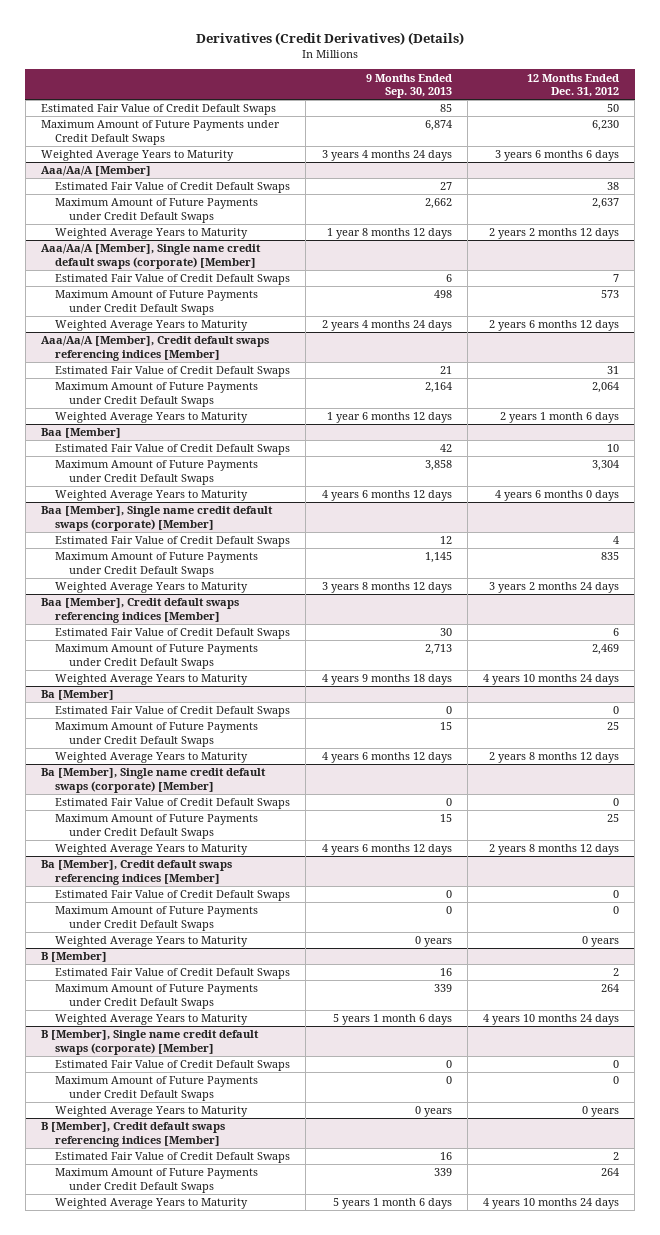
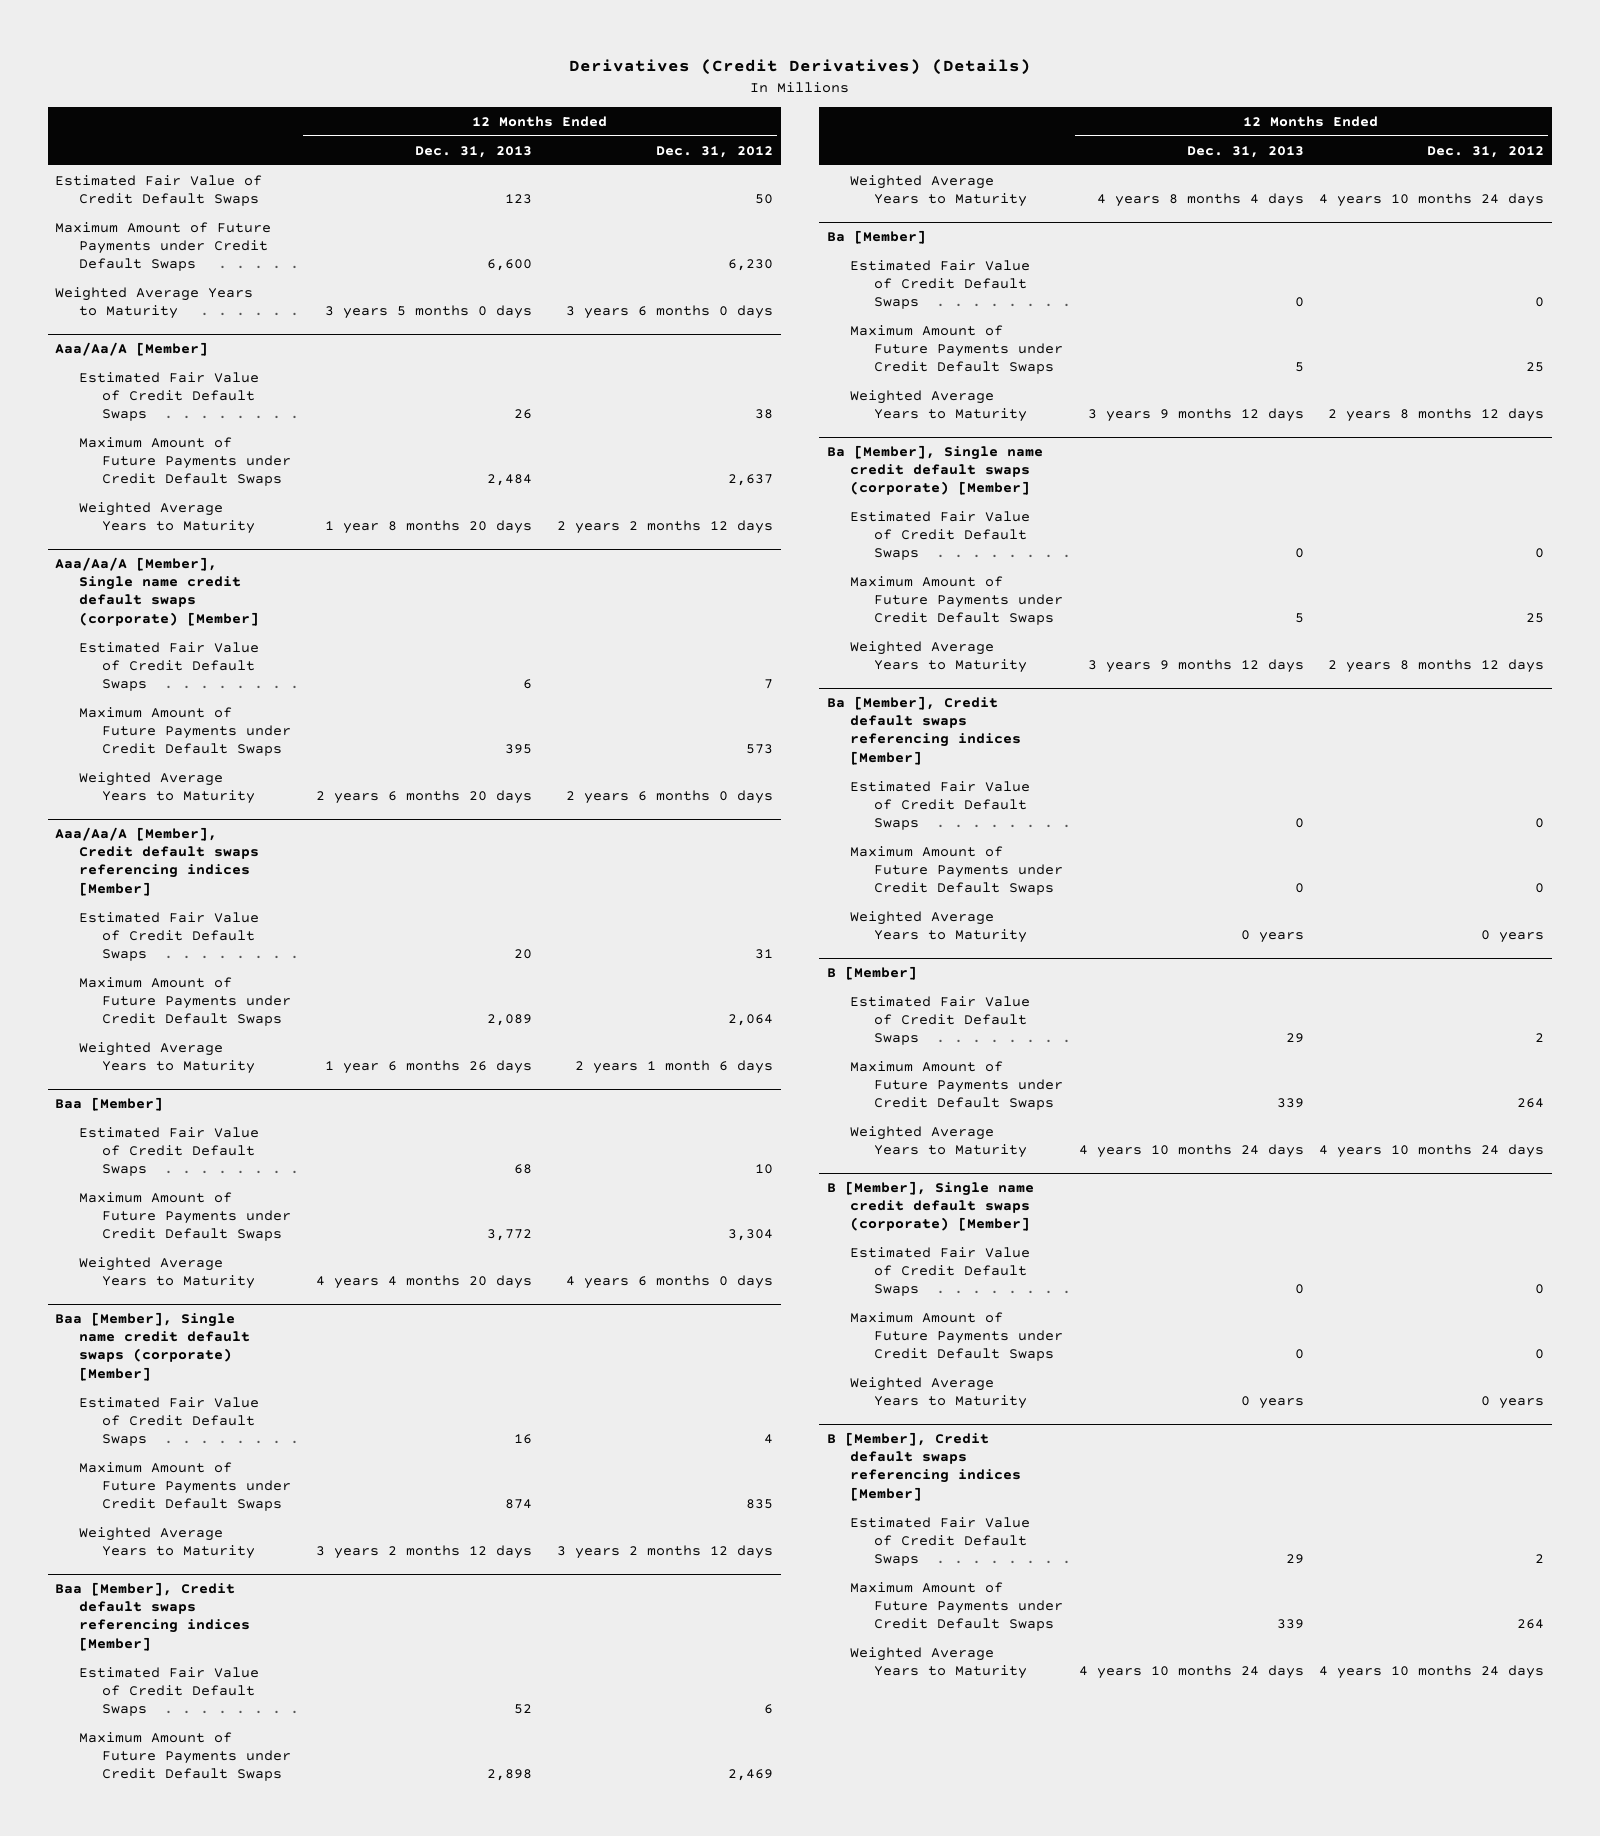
[365,73,452,99] 9 Months Ended Sep. 30, 2013 -> none
none -> [415,145,533,158] Dec. 31, 2013
[495,150,620,162] 3 years 6 months 6 days -> [565,305,773,320] 3 years 6 months 0 days
[489,320,620,332] 2 years 6 months 12 days -> [565,790,773,805] 2 years 6 months 0 days
[489,582,620,594] 3 years 2 months 24 days -> [556,1545,773,1560] 3 years 2 months 12 days

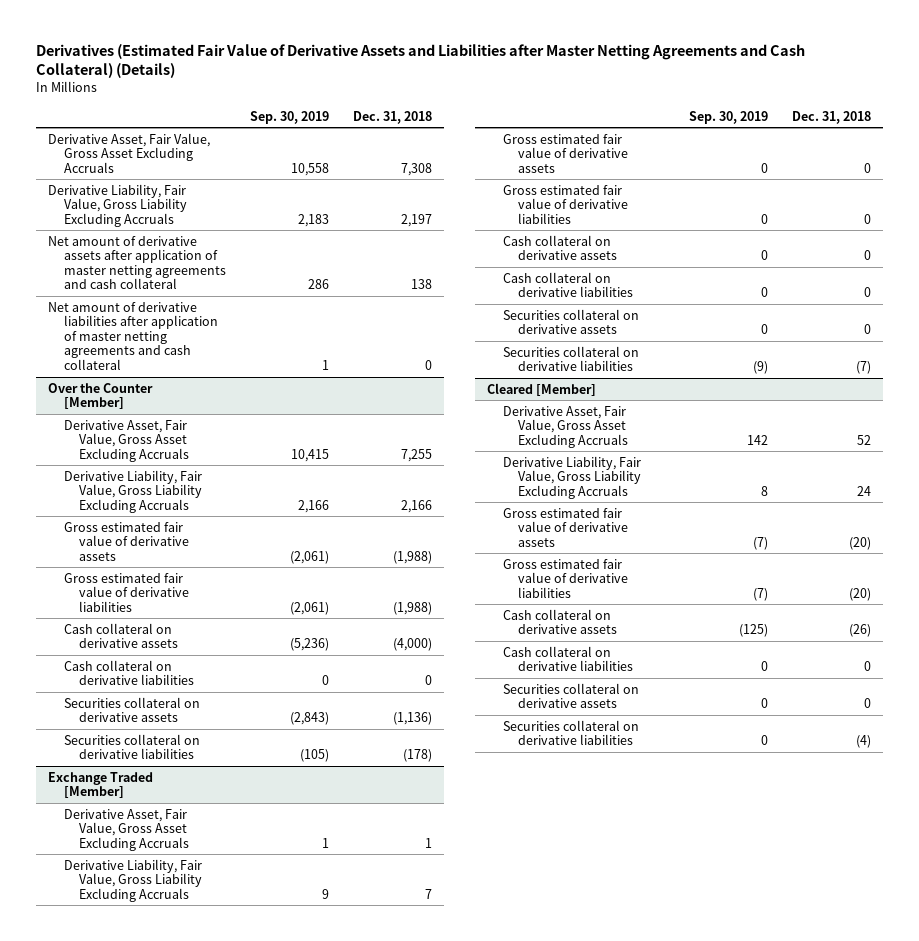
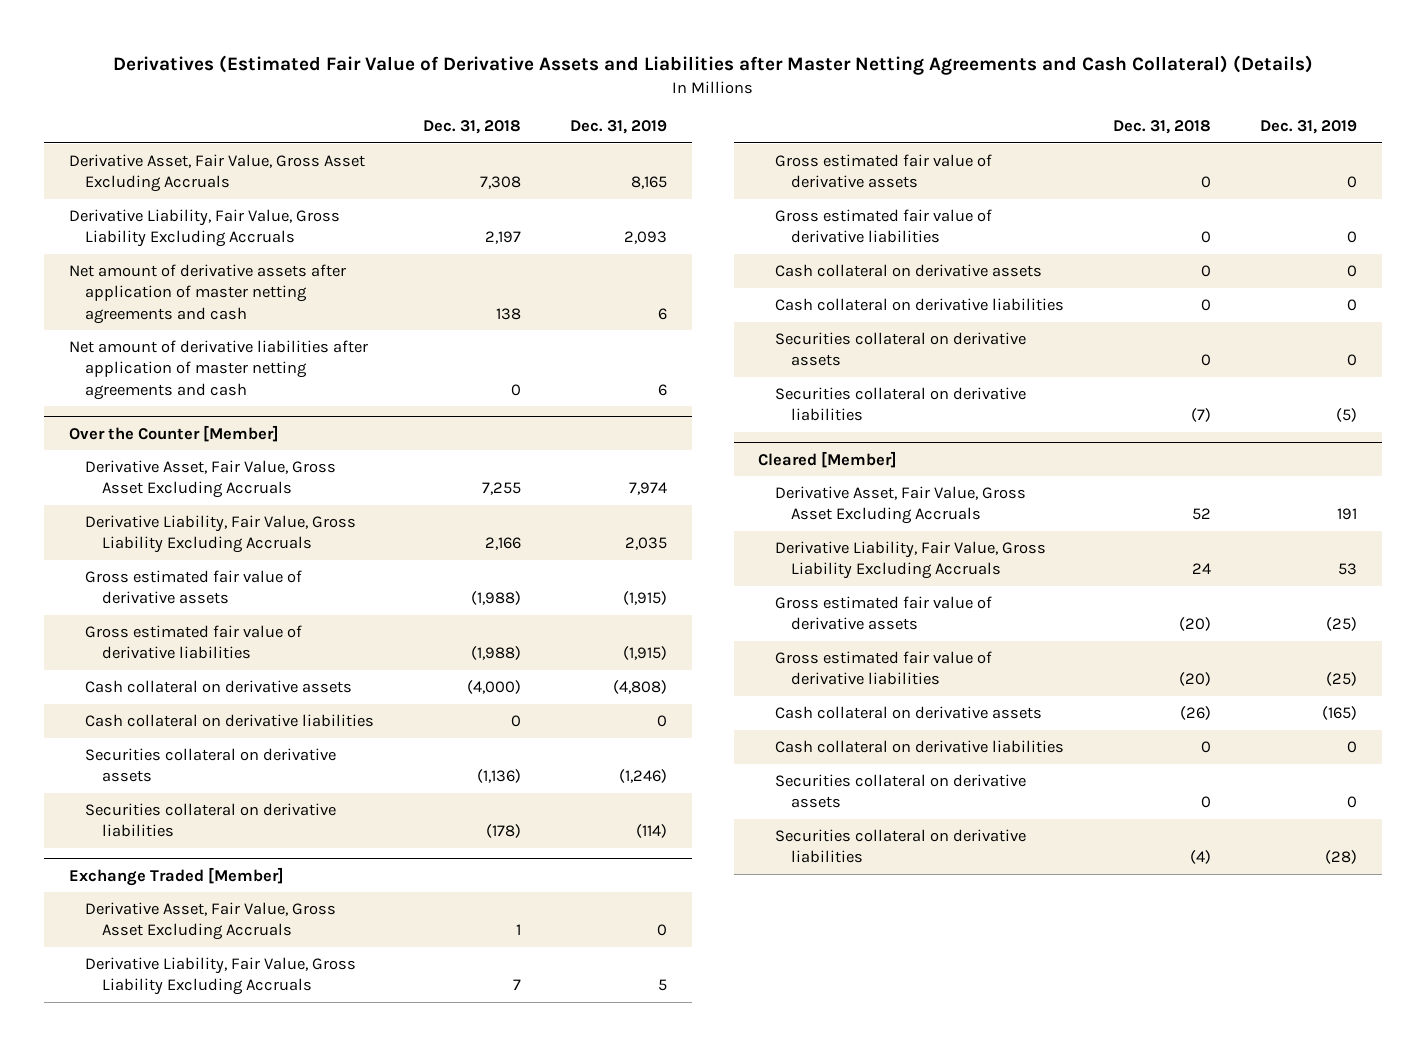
[249,110,329,124] Sep. 30, 2019 -> none
none -> [570,120,668,135] Dec. 31, 2019
[48,235,226,290] Net amount of derivative assets after application of master netting agreements and cash collateral -> [68,264,346,324] Net amount of derivative assets after application of master netting agreements and cash
[48,301,218,371] Net amount of derivative liabilities after application of master netting agreements and cash collateral -> [68,340,368,400] Net amount of derivative liabilities after application of master netting agreements and cash

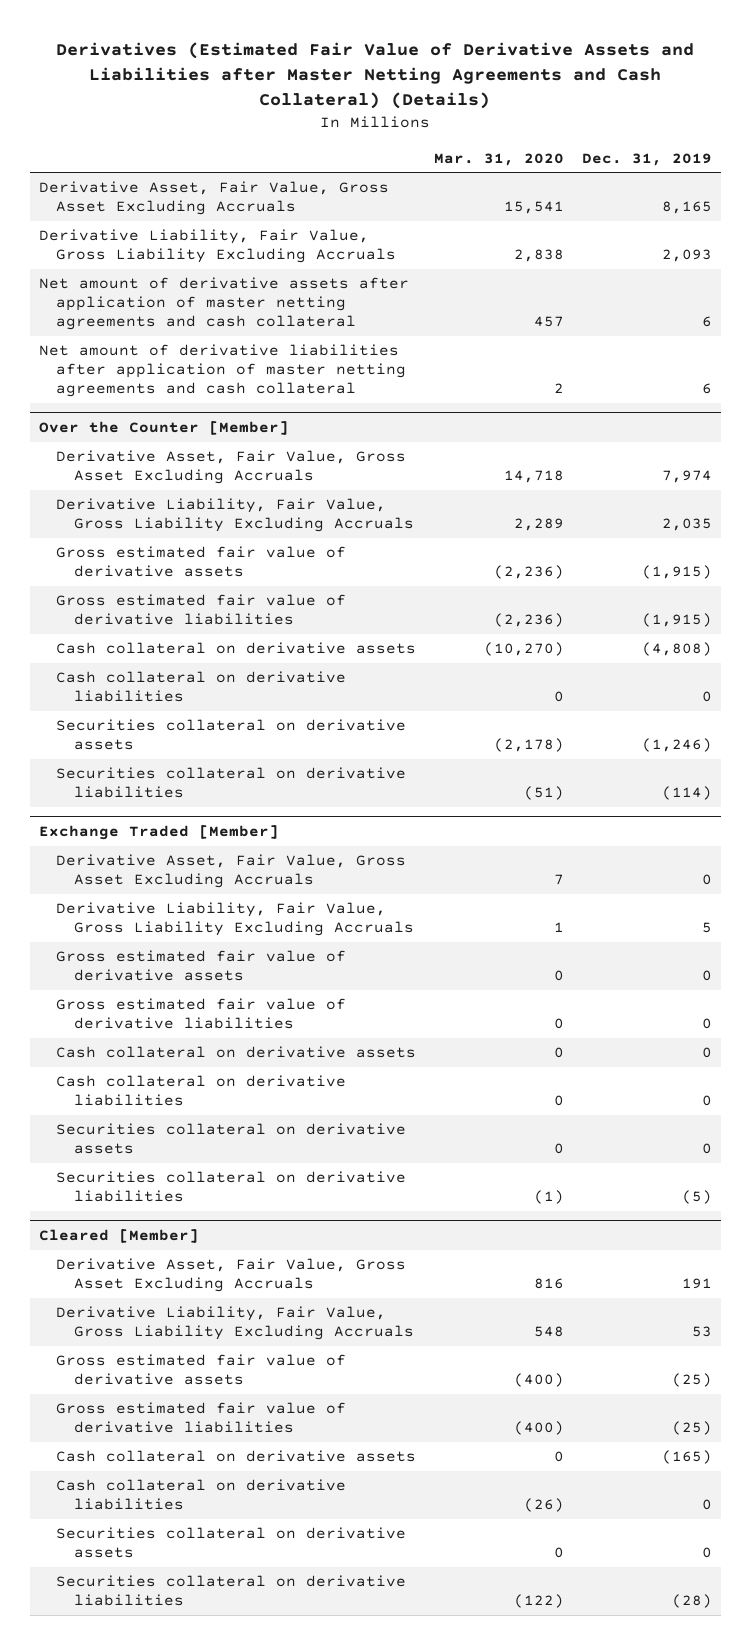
[423,120,522,135] Dec. 31, 2018 -> none
none -> [434,152,565,166] Mar. 31, 2020
[68,264,346,324] Net amount of derivative assets after application of master netting agreements and cash -> [38,277,409,330] Net amount of derivative assets after application of master netting agreements and cash collateral
[68,340,368,400] Net amount of derivative liabilities after application of master netting agreements and cash -> [38,344,407,397] Net amount of derivative liabilities after application of master netting agreements and cash collateral

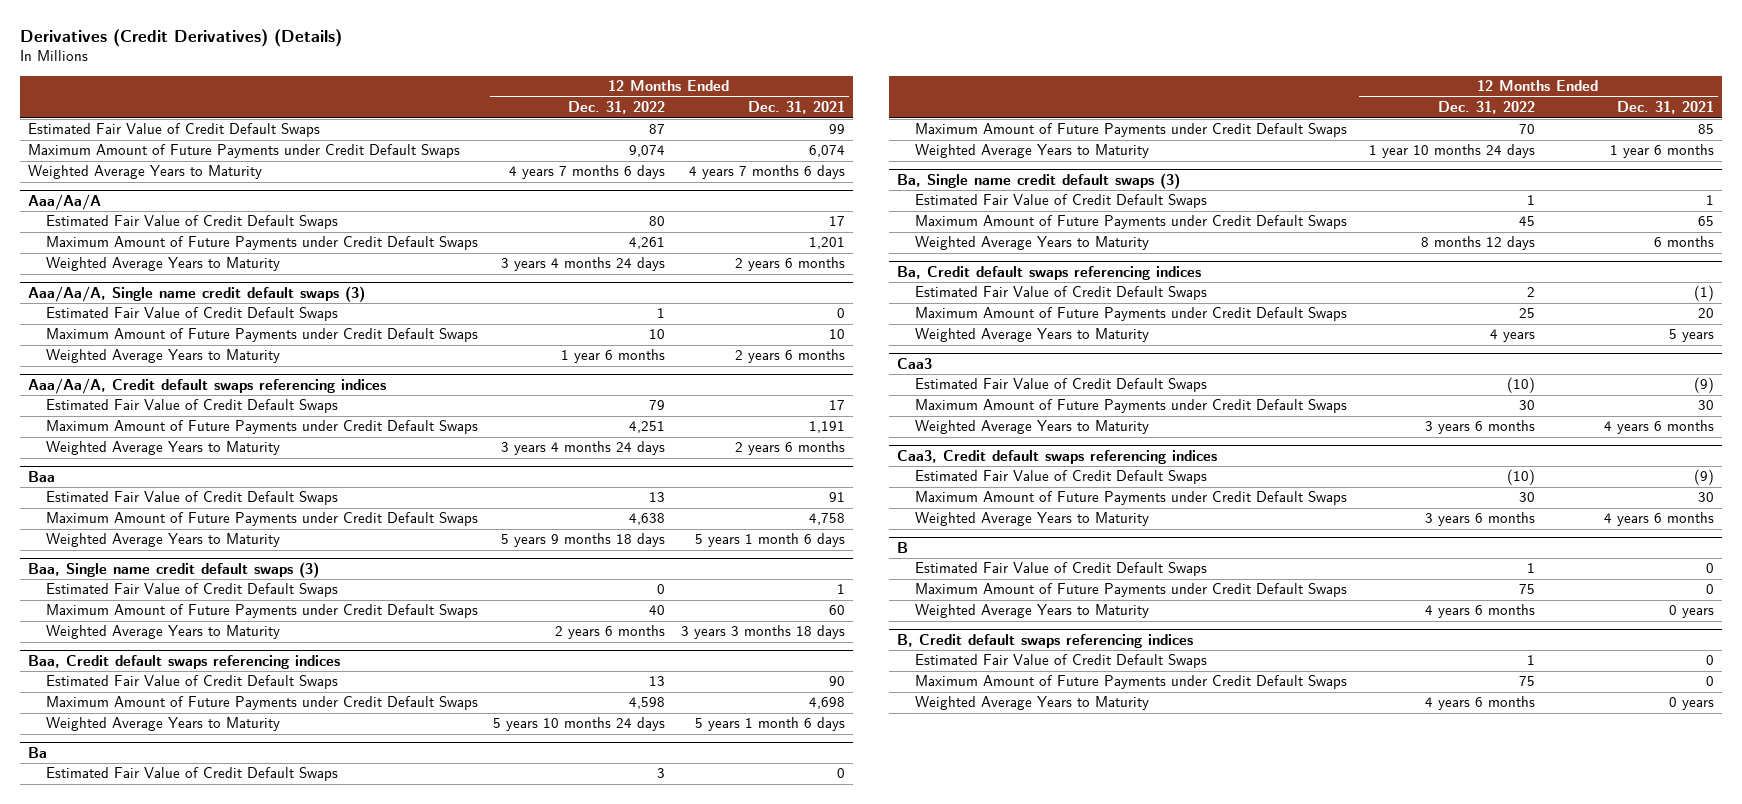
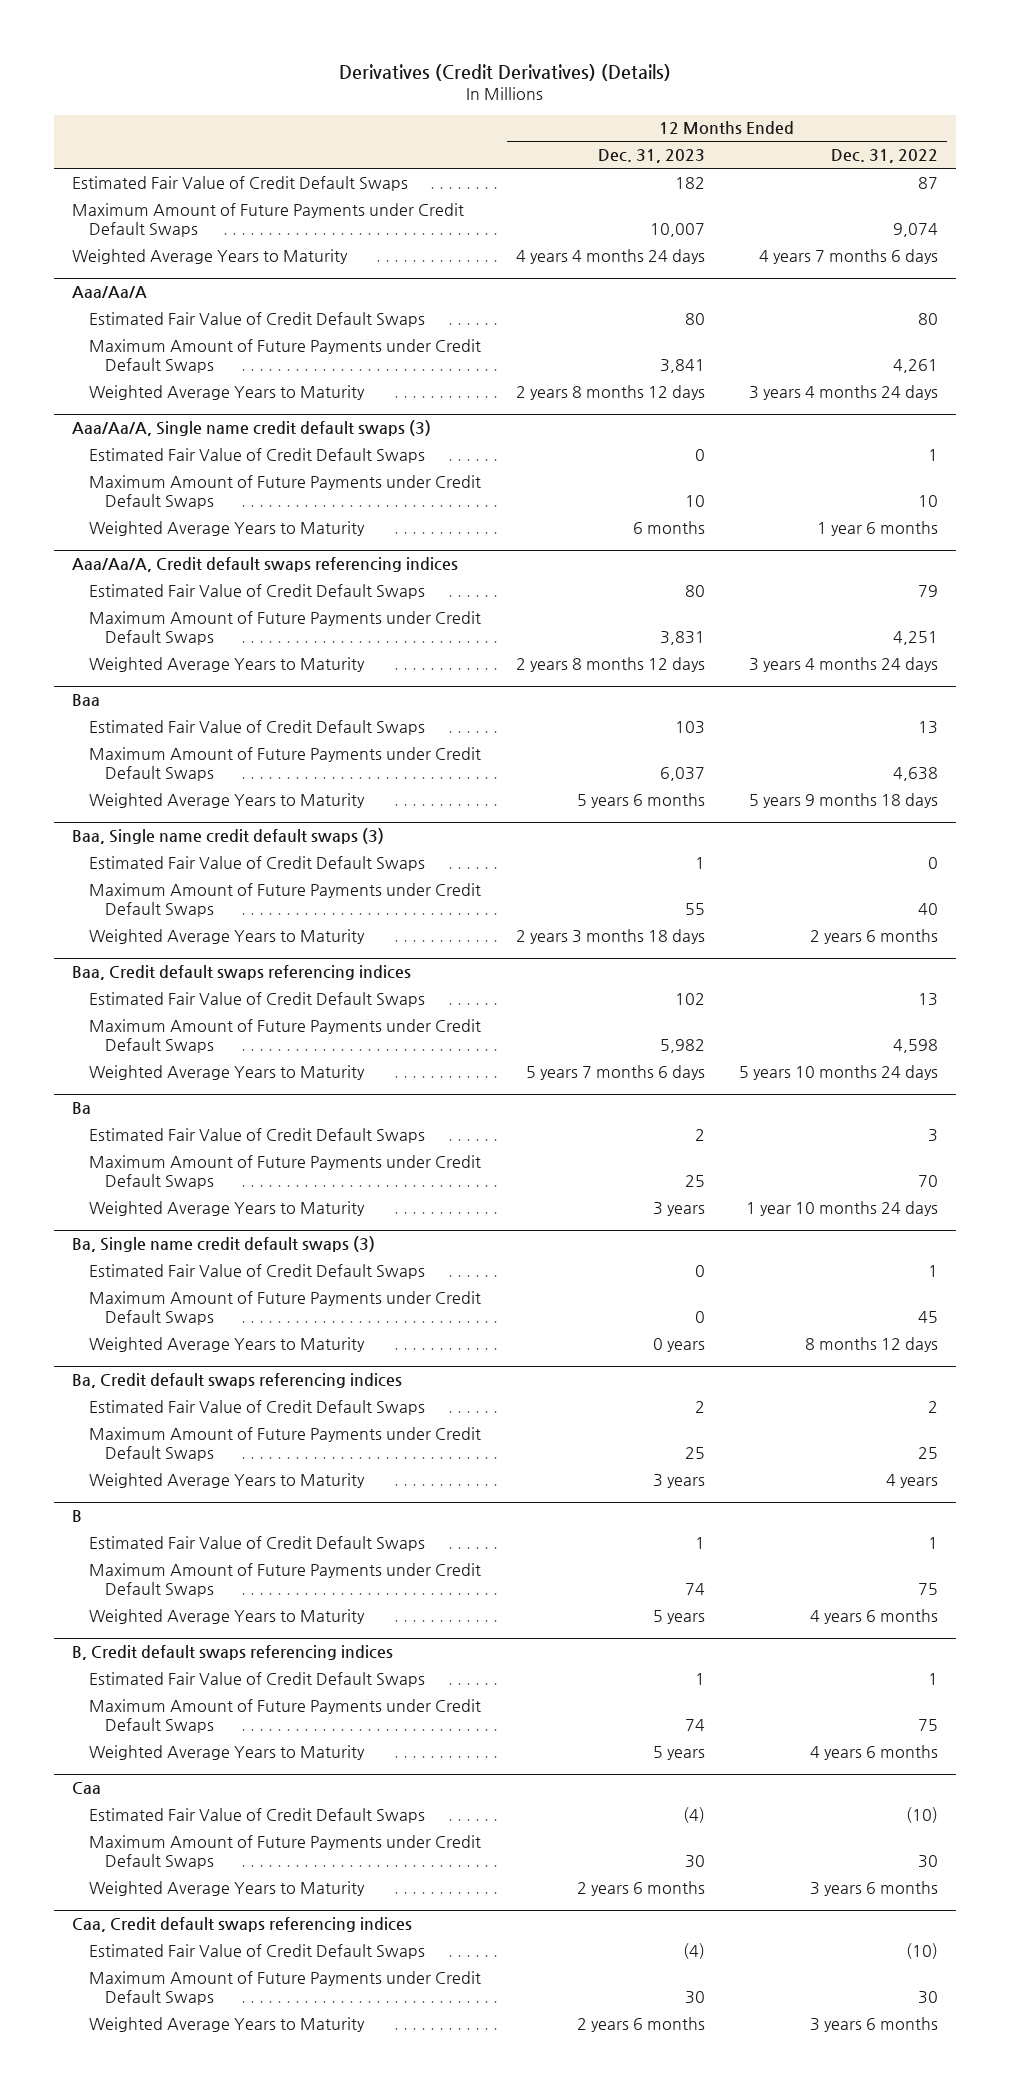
[748,101,846,115] Dec. 31, 2021 -> none
none -> [597,149,705,164] Dec. 31, 2023
[896,357,932,369] Caa3 -> none
[914,378,1207,393] Estimated Fair Value of Credit Default Swaps -> none
[914,399,1347,414] Maximum Amount of Future Payments under Credit Default Swaps -> none
[914,420,1149,435] Weighted Average Years to Maturity -> none
[896,449,1217,464] Caa3, Credit default swaps referencing indices -> none
[914,470,1207,485] Estimated Fair Value of Credit Default Swaps -> none
[914,491,1347,506] Maximum Amount of Future Payments under Credit Default Swaps -> none
[914,512,1149,527] Weighted Average Years to Maturity -> none
none -> [71,1782,101,1795] Caa
none -> [88,1807,425,1823] Estimated Fair Value of Credit Default Swaps
none -> [88,1834,481,1870] Maximum Amount of Future Payments under Credit Default Swaps
none -> [88,1880,365,1896] Weighted Average Years to Maturity
none -> [71,1917,412,1933] Caa, Credit default swaps referencing indices
none -> [88,1943,425,1959] Estimated Fair Value of Credit Default Swaps
none -> [88,1970,481,2006] Maximum Amount of Future Payments under Credit Default Swaps
none -> [88,2016,365,2032] Weighted Average Years to Maturity

